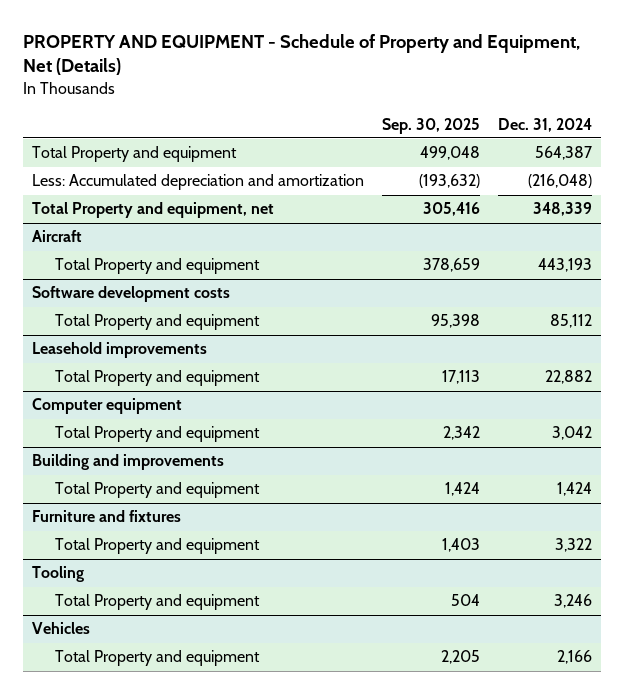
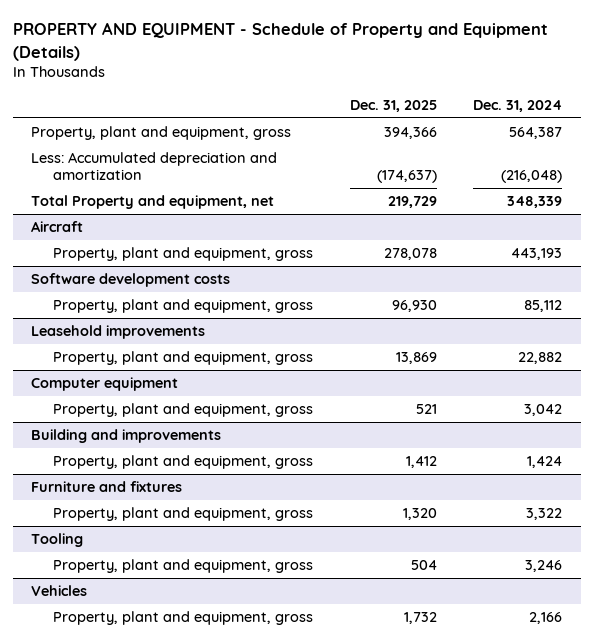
[22,33,580,76] PROPERTY AND EQUIPMENT - Schedule of Property and Equipment, Net (Details) -> [12,22,548,61] PROPERTY AND EQUIPMENT - Schedule of Property and Equipment (Details)
[381,117,480,134] Sep. 30, 2025 -> none
none -> [349,99,437,112] Dec. 31, 2025
[31,146,237,163] Total Property and equipment -> [31,126,292,141] Property, plant and equipment, gross
[55,258,261,275] Total Property and equipment -> [53,247,314,262] Property, plant and equipment, gross
[55,314,261,331] Total Property and equipment -> [53,299,314,314] Property, plant and equipment, gross
[55,370,261,387] Total Property and equipment -> [53,351,314,366] Property, plant and equipment, gross
[55,426,261,443] Total Property and equipment -> [53,403,314,418] Property, plant and equipment, gross
[55,482,261,499] Total Property and equipment -> [53,455,314,470] Property, plant and equipment, gross
[55,538,261,555] Total Property and equipment -> [53,507,314,522] Property, plant and equipment, gross
[55,594,261,611] Total Property and equipment -> [53,559,314,574] Property, plant and equipment, gross
[55,650,261,667] Total Property and equipment -> [53,611,314,626] Property, plant and equipment, gross

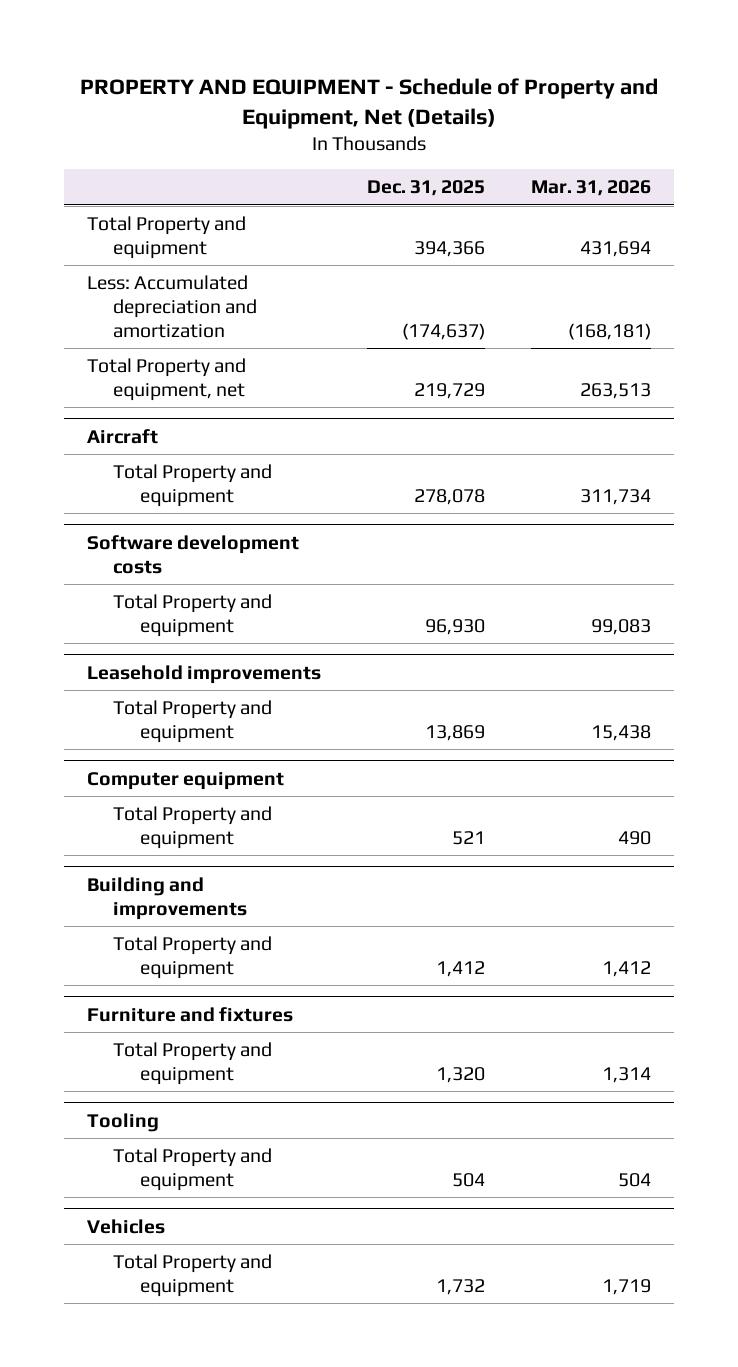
[12,22,548,61] PROPERTY AND EQUIPMENT - Schedule of Property and Equipment (Details) -> [79,77,658,129] PROPERTY AND EQUIPMENT - Schedule of Property and Equipment, Net (Details)
[473,99,563,112] Dec. 31, 2024 -> none
none -> [530,180,651,197] Mar. 31, 2026
[31,126,292,141] Property, plant and equipment, gross -> [86,216,246,259] Total Property and equipment
[53,247,314,262] Property, plant and equipment, gross -> [113,464,273,507] Total Property and equipment
[53,299,314,314] Property, plant and equipment, gross -> [113,594,273,637] Total Property and equipment
[53,351,314,366] Property, plant and equipment, gross -> [113,700,273,743] Total Property and equipment
[53,403,314,418] Property, plant and equipment, gross -> [113,806,273,849] Total Property and equipment
[53,455,314,470] Property, plant and equipment, gross -> [113,936,273,979] Total Property and equipment
[53,507,314,522] Property, plant and equipment, gross -> [113,1042,273,1085] Total Property and equipment
[53,559,314,574] Property, plant and equipment, gross -> [113,1148,273,1191] Total Property and equipment
[53,611,314,626] Property, plant and equipment, gross -> [113,1254,273,1297] Total Property and equipment

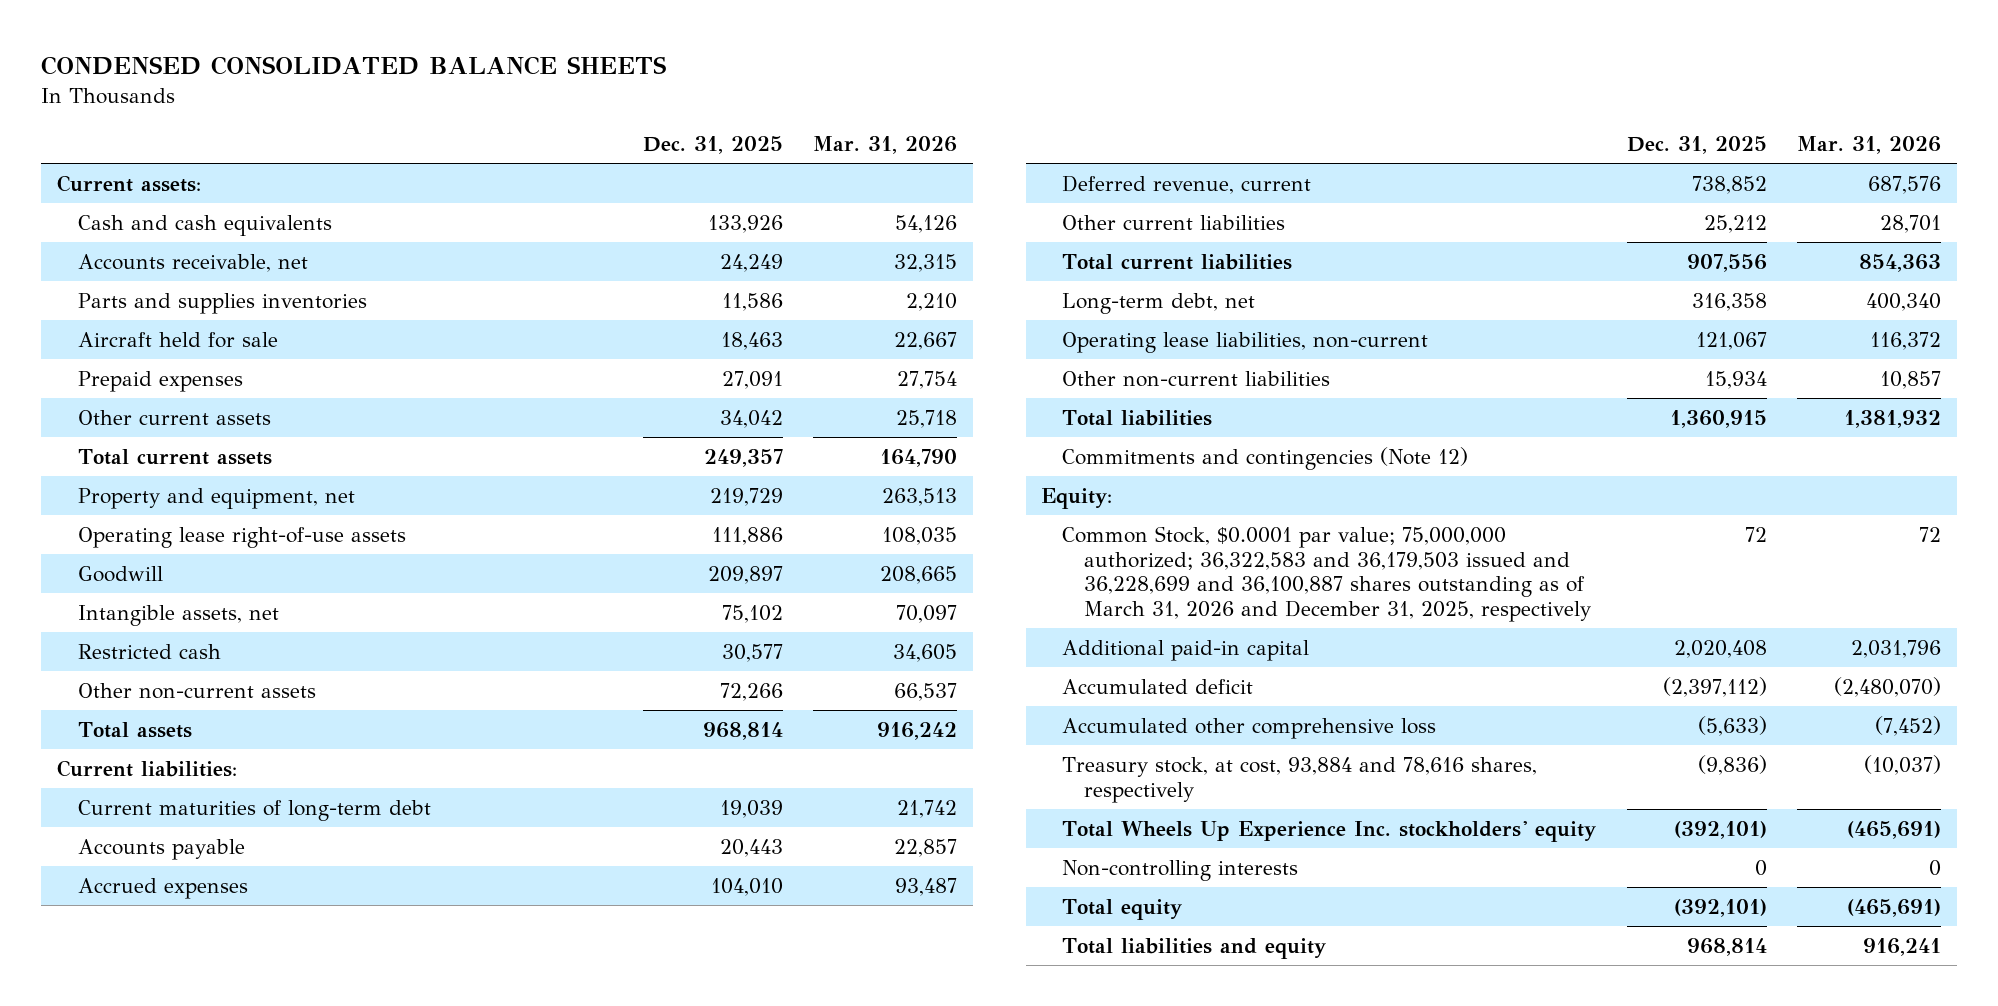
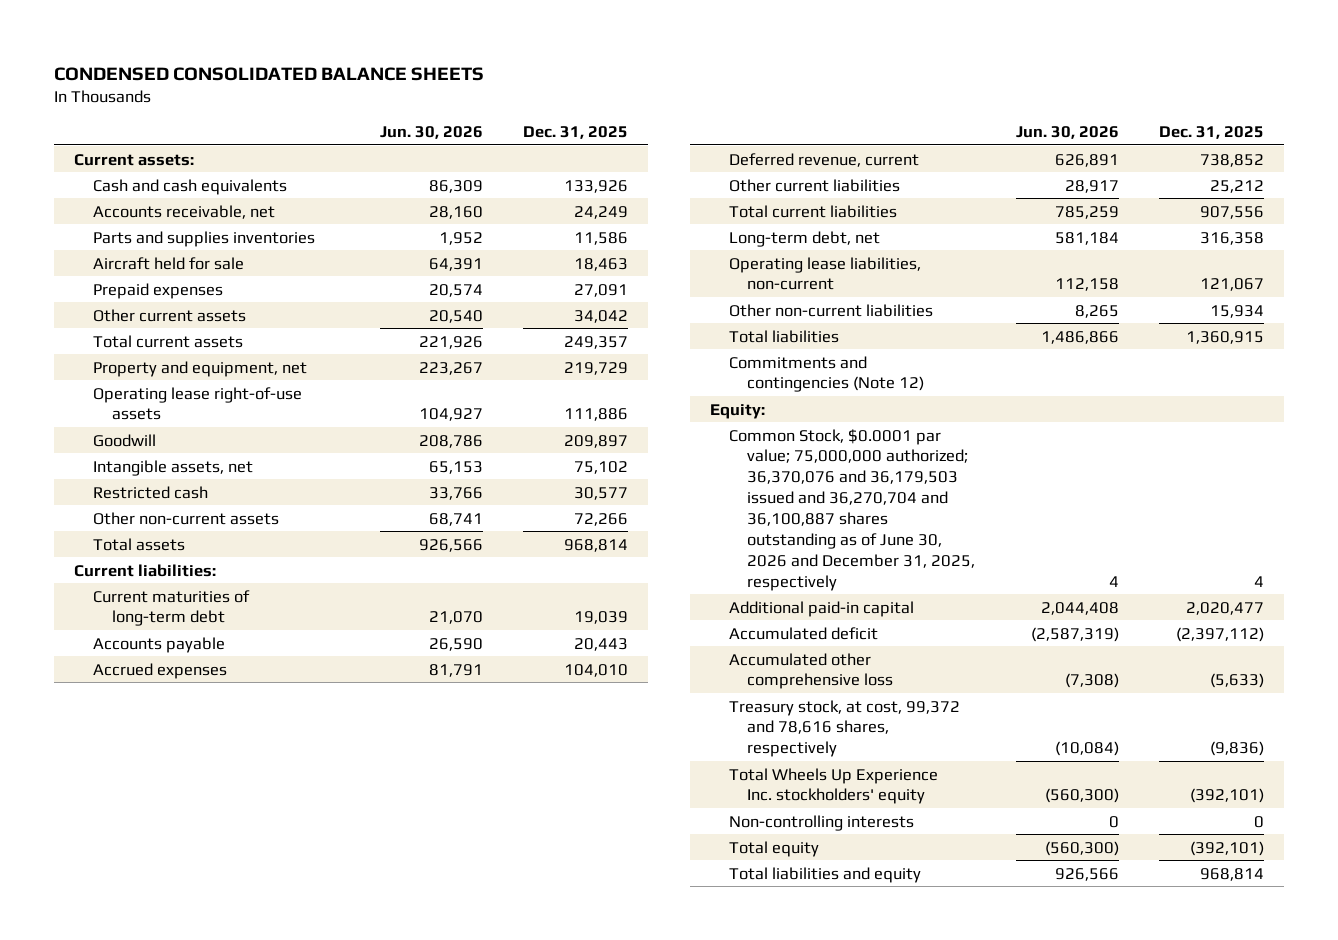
[813,136,958,155] Mar. 31, 2026 -> none
none -> [379,126,483,140] Jun. 30, 2026
[1062,525,1591,623] Common Stock, $0.0001 par value; 75,000,000 authorized; 36,322,583 and 36,179,503 issued and 36,228,699 and 36,100,887 shares outstanding as of March 31, 2026 and December 31, 2025, respectively -> [728,428,976,591] Common Stock, $0.0001 par value; 75,000,000 authorized; 36,370,076 and 36,179,503 issued and 36,270,704 and 36,100,887 shares outstanding as of June 30, 2026 and December 31, 2025, respectively
[1744,526,1767,542] 72 -> [1253,575,1264,587] 4
[1673,639,1767,658] 2,020,408 -> [1185,601,1264,615] 2,020,477
[1062,756,1538,803] Treasury stock, at cost, 93,884 and 78,616 shares, respectively -> [728,699,960,758] Treasury stock, at cost, 99,372 and 78,616 shares, respectively

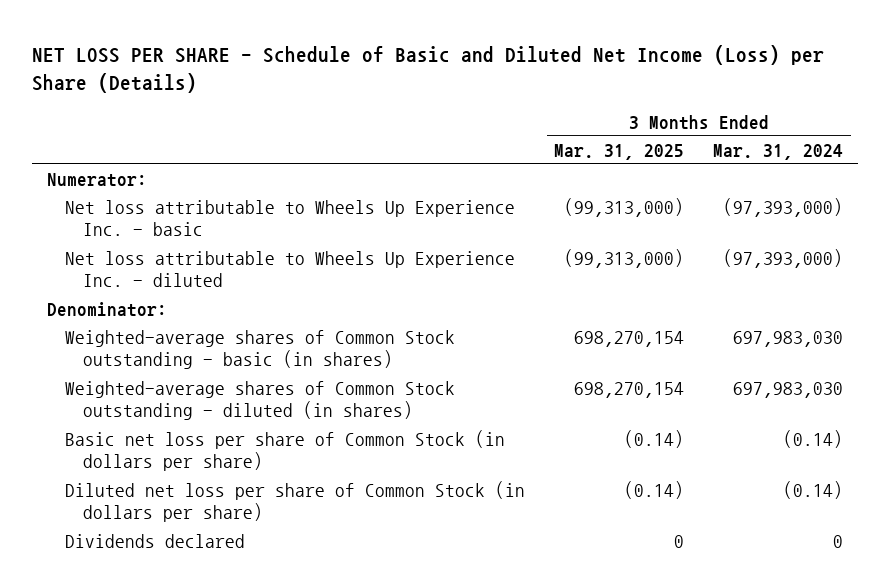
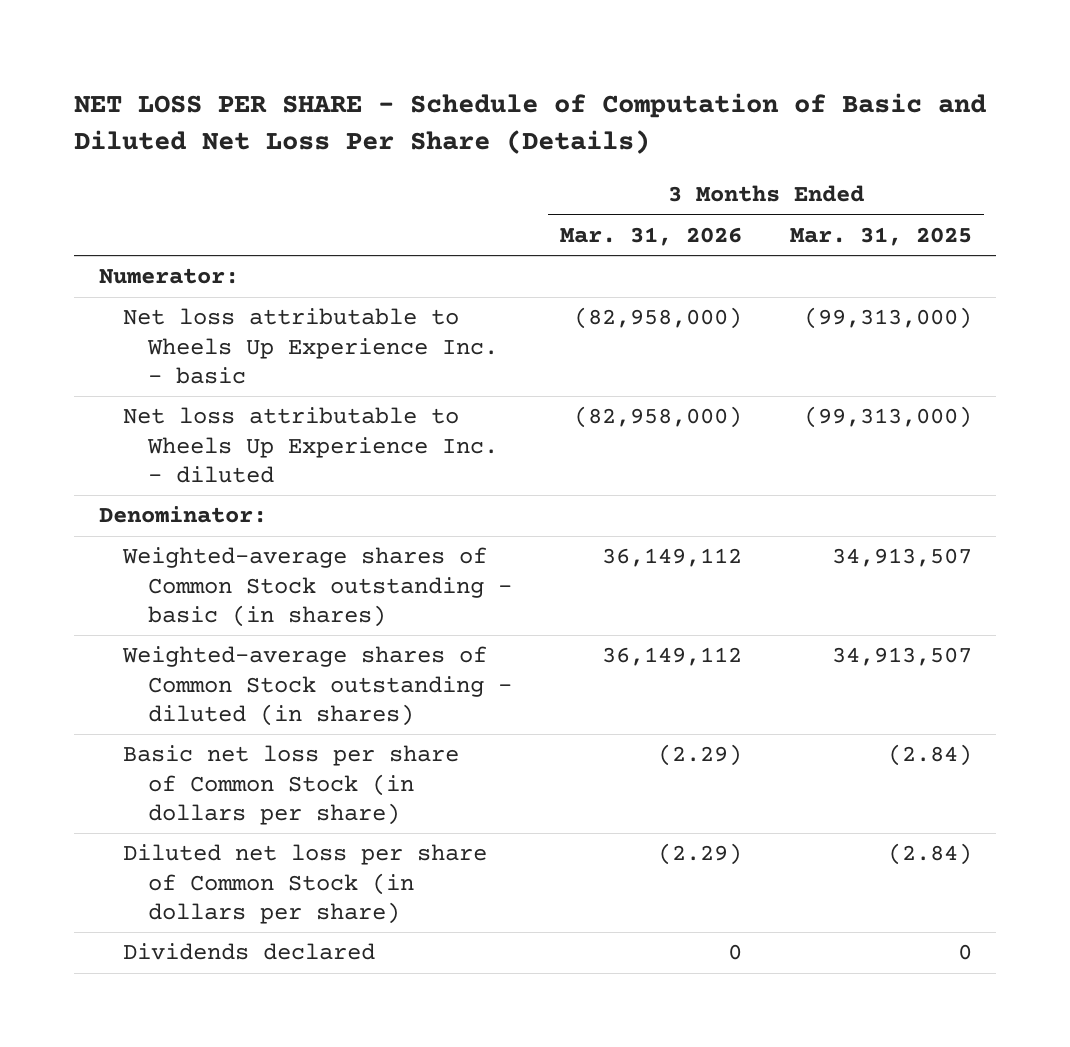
[32,44,825,94] NET LOSS PER SHARE - Schedule of Basic and Diluted Net Income (Loss) per Share (Details) -> [74,92,987,155] NET LOSS PER SHARE - Schedule of Computation of Basic and Diluted Net Loss Per Share (Details)
[713,143,844,160] Mar. 31, 2024 -> none
none -> [559,226,742,246] Mar. 31, 2026
[574,330,685,347] 698,270,154 -> [831,548,972,568] 34,913,507
[574,381,685,398] 698,270,154 -> [831,647,972,667] 34,913,507
[624,429,685,448] (0.14) -> [887,744,972,767] (2.84)
[624,480,685,499] (0.14) -> [887,843,972,866] (2.84)

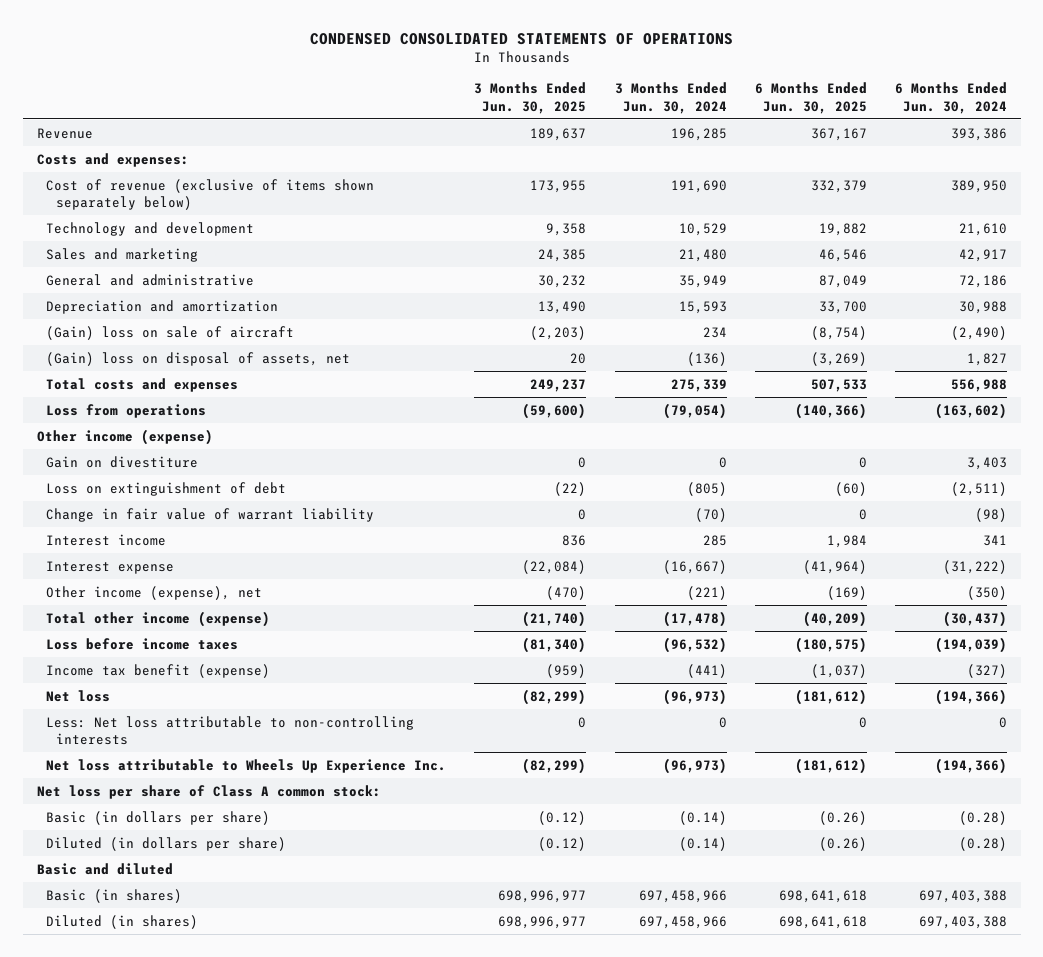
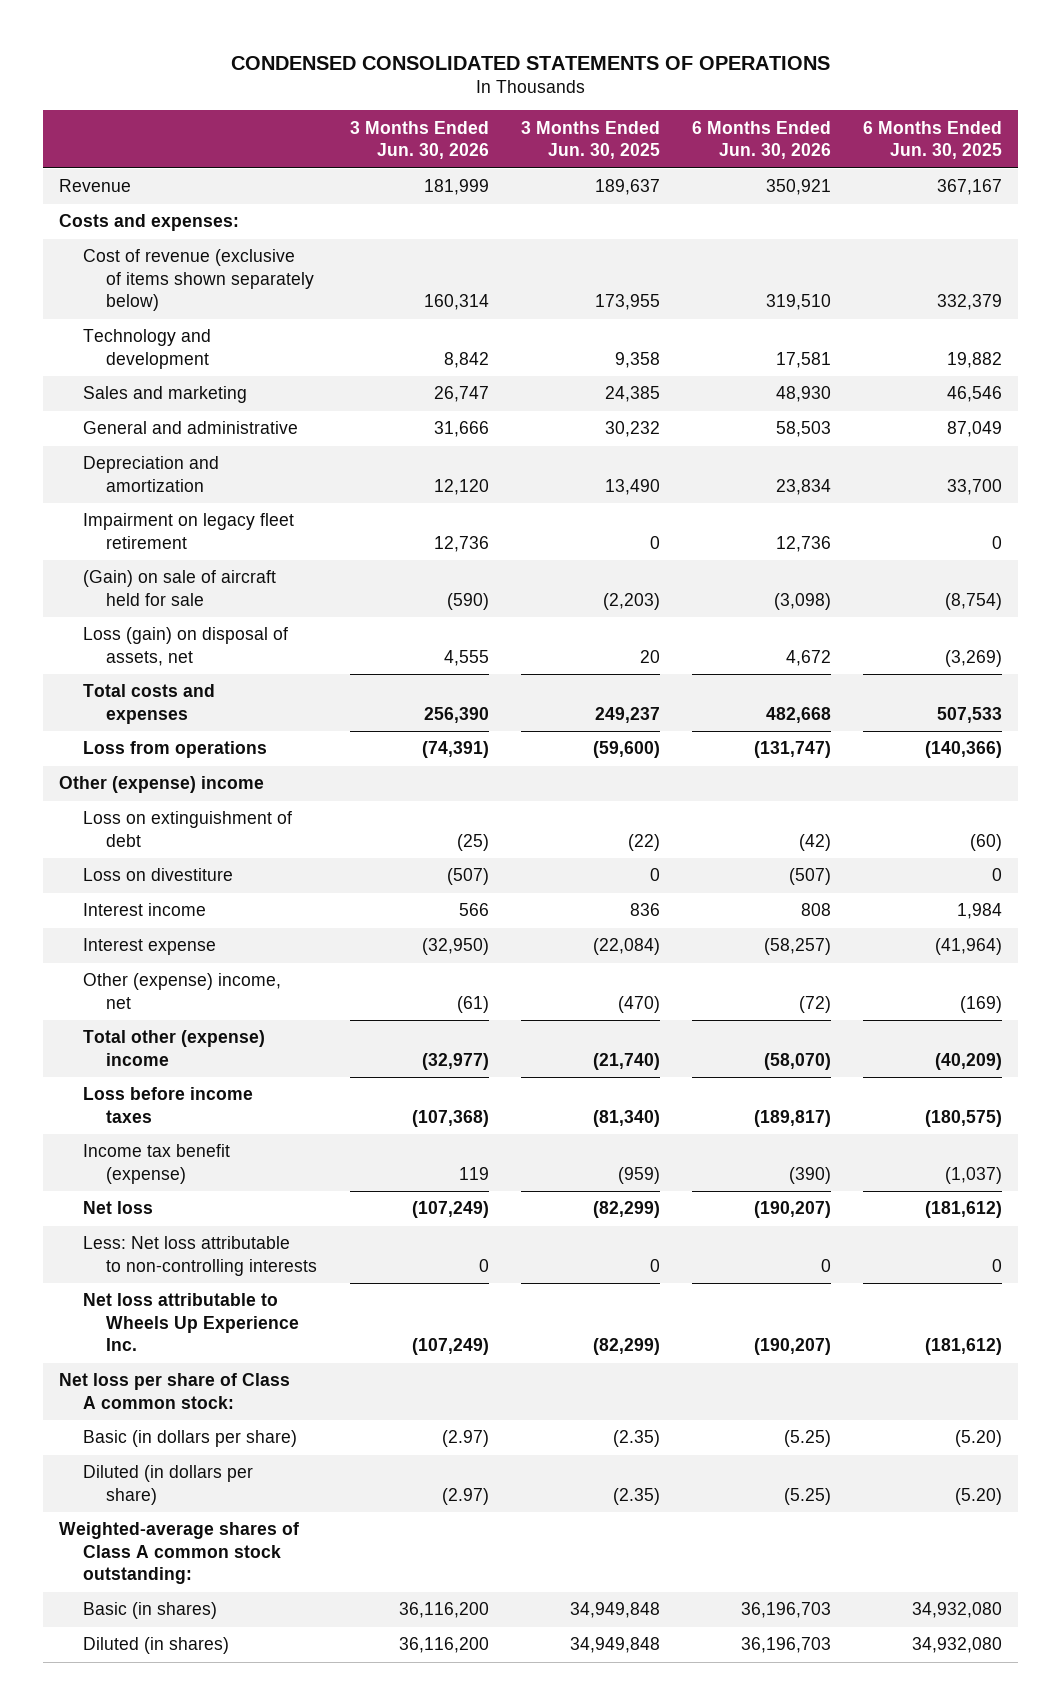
[614,82,727,114] 3 Months Ended Jun. 30, 2024 -> none
[894,82,1007,114] 6 Months Ended Jun. 30, 2024 -> none
none -> [349,120,489,160] 3 Months Ended Jun. 30, 2026
none -> [692,120,832,160] 6 Months Ended Jun. 30, 2026
none -> [82,513,294,549] Impairment on legacy fleet retirement
[46,325,295,340] (Gain) loss on sale of aircraft -> [82,570,276,606] (Gain) on sale of aircraft held for sale
[46,351,351,366] (Gain) loss on disposal of assets, net -> [82,627,288,666] Loss (gain) on disposal of assets, net
[46,455,199,468] Gain on divestiture -> none
[36,428,213,445] Other income (expense) -> [58,776,264,794] Other (expense) income
[46,507,375,522] Change in fair value of warrant liability -> none
none -> [82,868,233,882] Loss on divestiture
[46,585,263,600] Other income (expense), net -> [82,973,281,1009] Other (expense) income, net
[46,610,271,627] Total other income (expense) -> [82,1030,265,1066] Total other (expense) income
[538,810,587,825] (0.12) -> [612,1430,660,1448] (2.35)
[818,810,867,825] (0.26) -> [955,1430,1003,1448] (5.20)
[538,836,587,851] (0.12) -> [612,1487,660,1505] (2.35)
[818,836,867,851] (0.26) -> [955,1487,1003,1505] (5.20)
[36,862,173,875] Basic and diluted -> [58,1522,299,1585] Weighted-average shares of Class A common stock outstanding:
[498,889,587,903] 698,996,977 -> [569,1602,660,1619] 34,949,848
[778,889,867,903] 698,641,618 -> [912,1602,1003,1619] 34,932,080
[498,915,587,929] 698,996,977 -> [569,1637,660,1654] 34,949,848
[778,915,867,929] 698,641,618 -> [912,1637,1003,1654] 34,932,080

